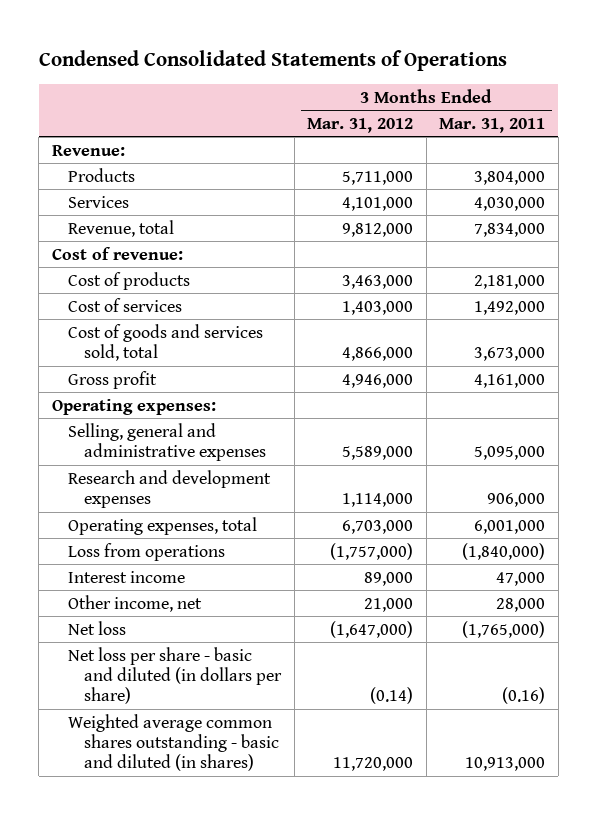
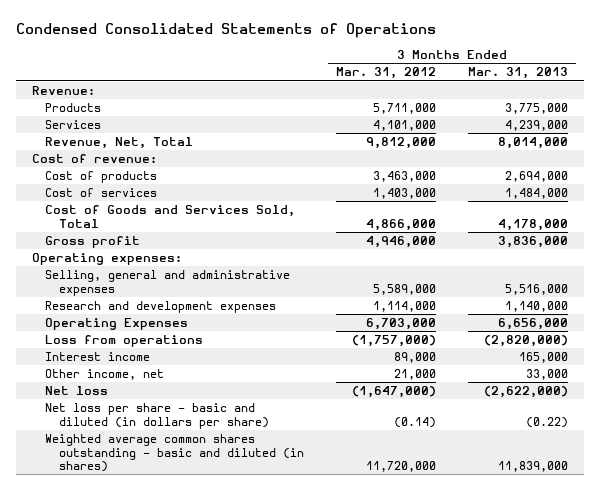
[439,117,546,133] Mar. 31, 2011 -> none
none -> [468,67,569,80] Mar. 31, 2013
[68,219,175,237] Revenue, total -> [45,137,194,150] Revenue, Net, Total
[68,323,264,362] Cost of goods and services sold, total -> [45,205,296,228] Cost of Goods and Services Sold, Total
[68,516,258,535] Operating expenses, total -> [45,318,189,331] Operating Expenses

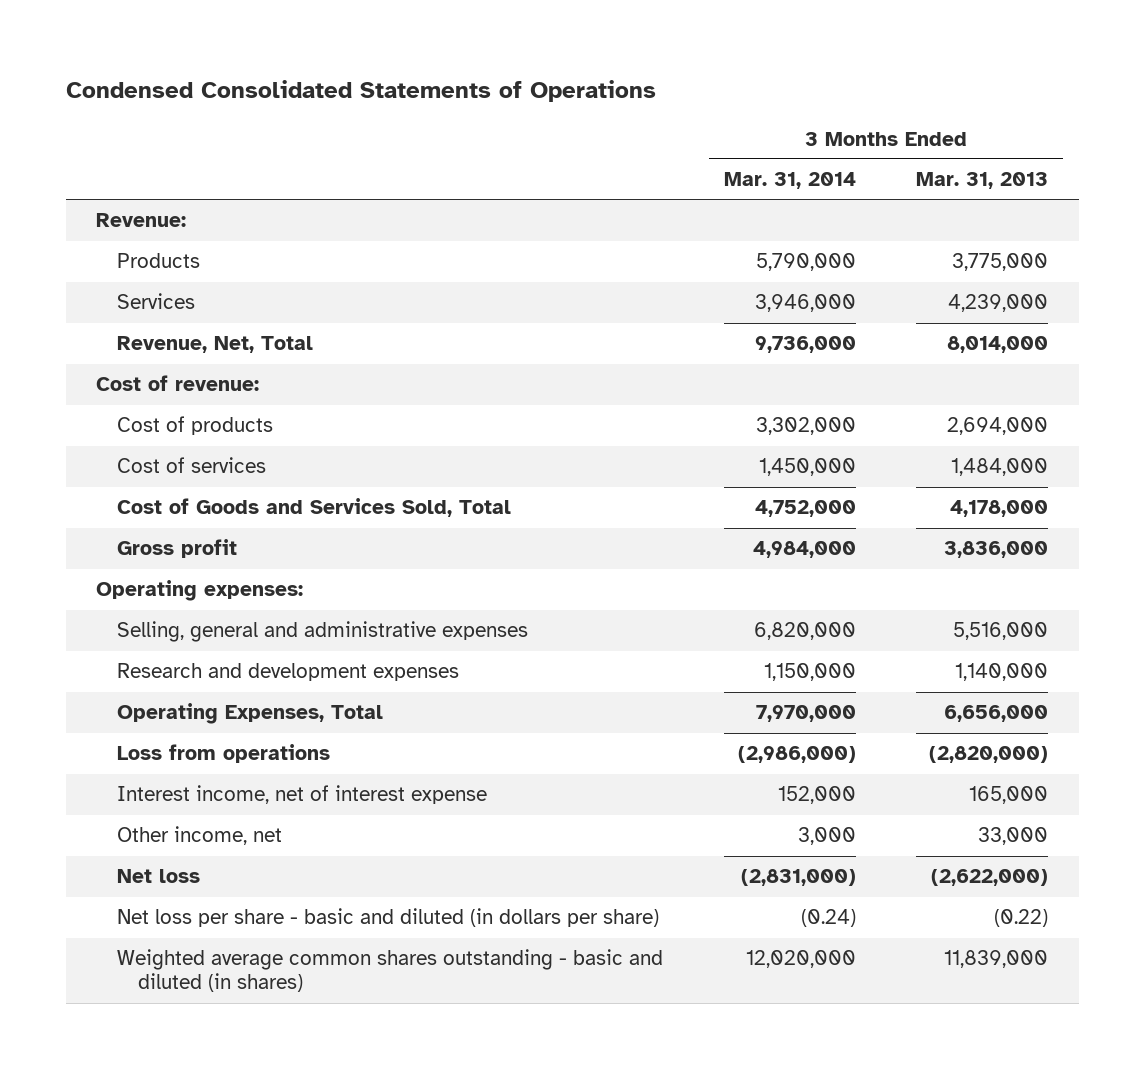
[335,67,436,80] Mar. 31, 2012 -> none
none -> [723,172,856,190] Mar. 31, 2014
[45,318,189,331] Operating Expenses -> [117,703,384,725] Operating Expenses, Total
[45,352,151,362] Interest income -> [117,785,488,805] Interest income, net of interest expense

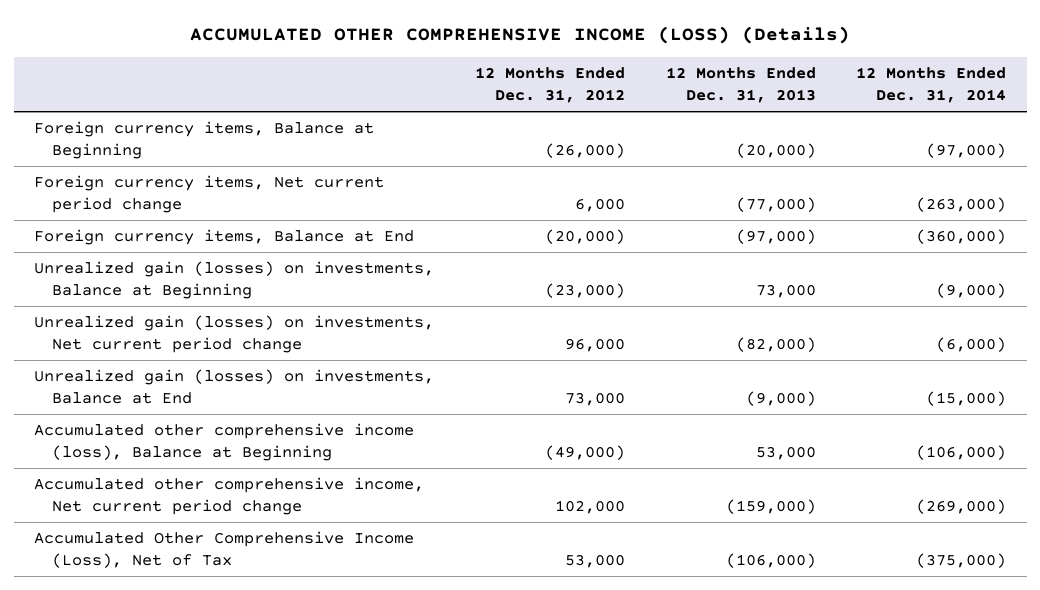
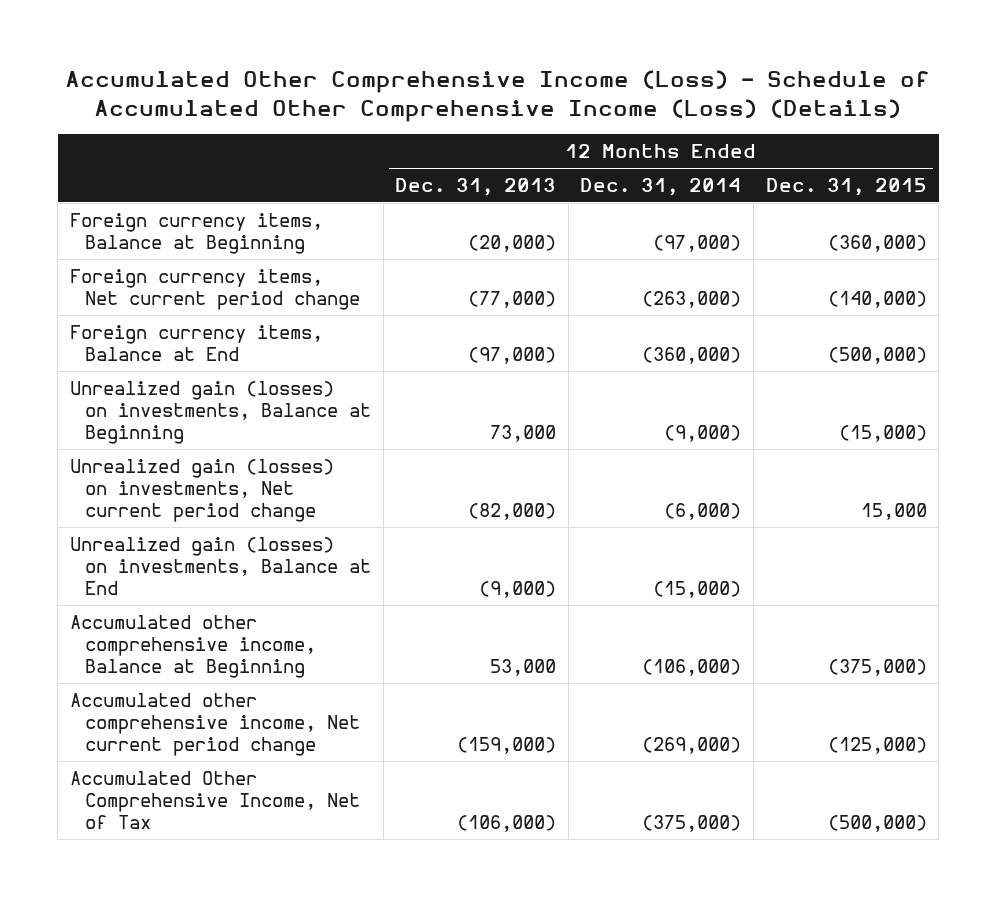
[190,26,851,45] ACCUMULATED OTHER COMPREHENSIVE INCOME (LOSS) (Details) -> [65,69,931,122] Accumulated Other Comprehensive Income (Loss) - Schedule of Accumulated Other Comprehensive Income (Loss) (Details)
[474,67,625,104] 12 Months Ended Dec. 31, 2012 -> none
none -> [765,178,927,197] Dec. 31, 2015
[34,423,415,462] Accumulated other comprehensive income (loss), Balance at Beginning -> [69,614,316,679] Accumulated other comprehensive income, Balance at Beginning
[34,531,415,569] Accumulated Other Comprehensive Income (Loss), Net of Tax -> [69,770,360,830] Accumulated Other Comprehensive Income, Net of Tax

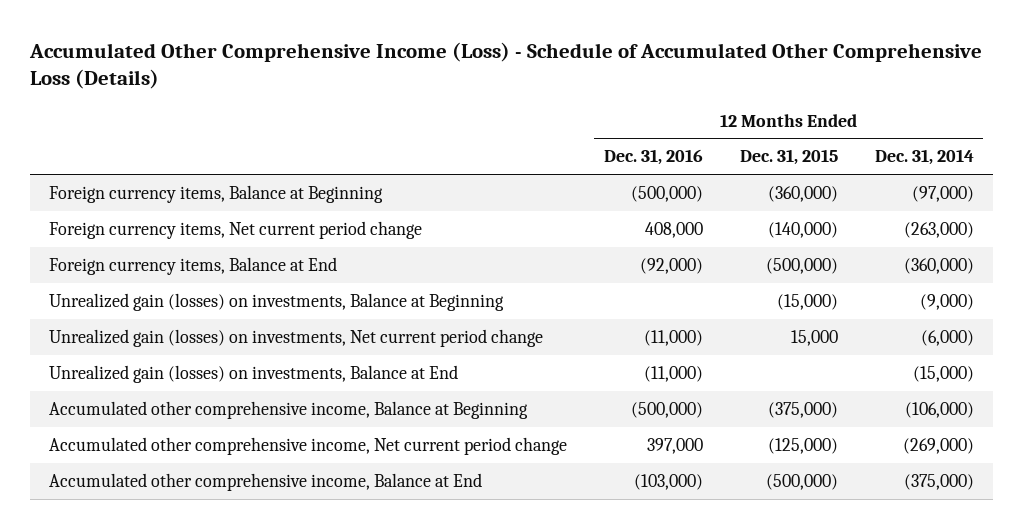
[65,69,931,122] Accumulated Other Comprehensive Income (Loss) - Schedule of Accumulated Other Comprehensive Income (Loss) (Details) -> [28,41,982,90] Accumulated Other Comprehensive Income (Loss) - Schedule of Accumulated Other Comprehensive Loss (Details)
[395,178,557,197] Dec. 31, 2013 -> none
none -> [603,149,703,166] Dec. 31, 2016
[69,770,360,830] Accumulated Other Comprehensive Income, Net of Tax -> [48,472,482,491] Accumulated other comprehensive income, Balance at End

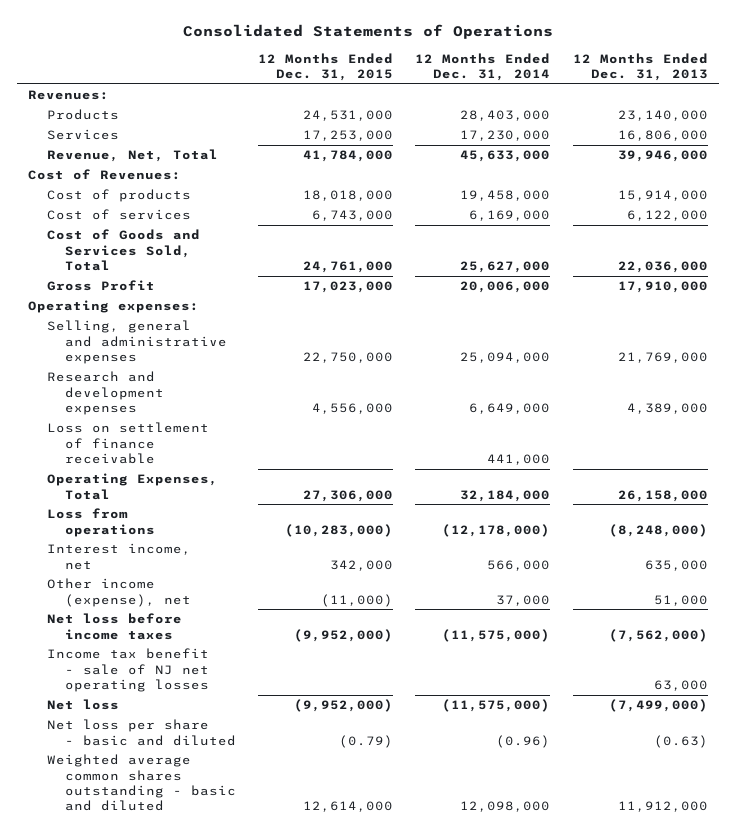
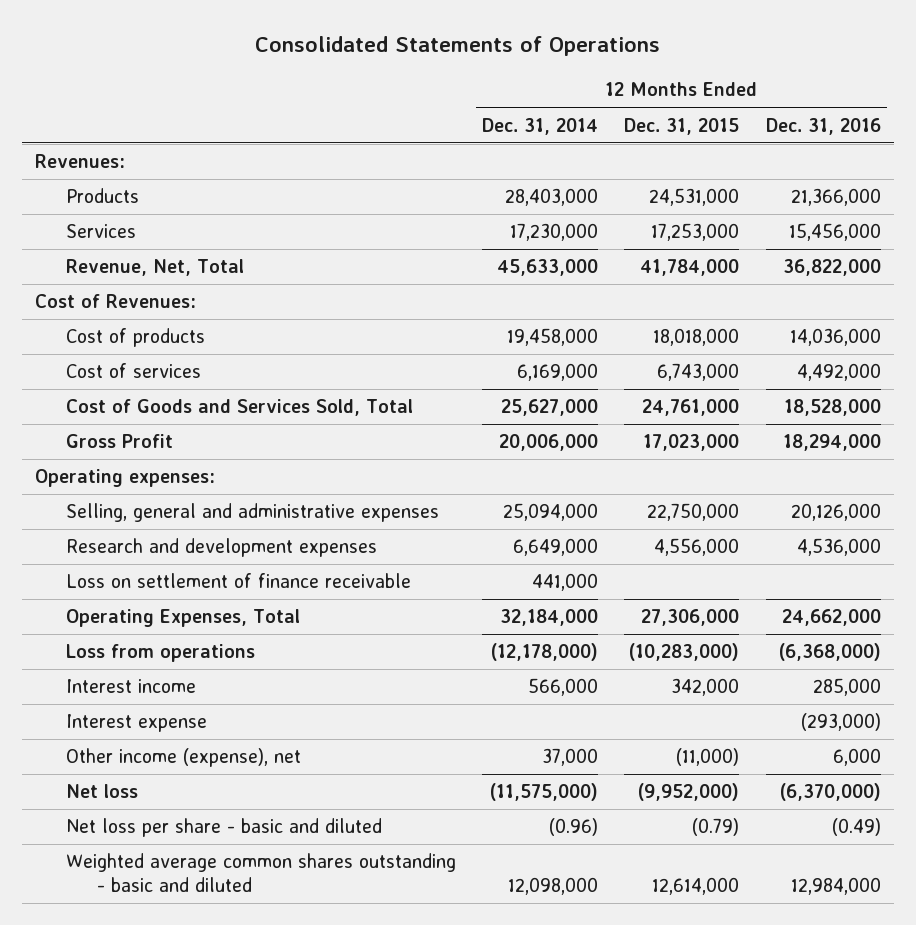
[572,52,708,82] 12 Months Ended Dec. 31, 2013 -> none
none -> [765,117,881,135] Dec. 31, 2016
[46,543,191,570] Interest income, net -> [65,679,196,694] Interest income
none -> [65,714,207,733] Interest expense
[46,613,182,640] Net loss before income taxes -> none
[46,648,210,692] Income tax benefit - sale of NJ net operating losses -> none

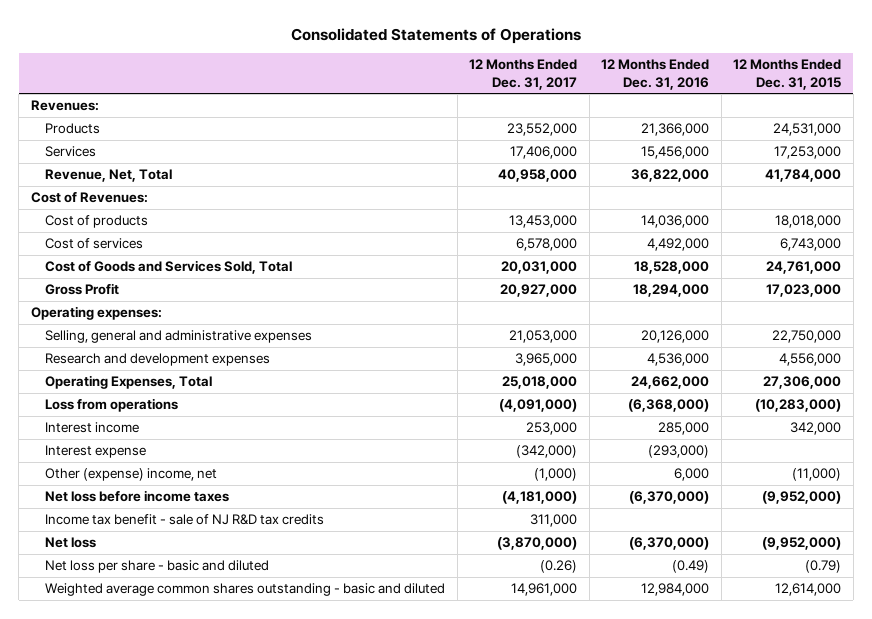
[482,117,599,135] Dec. 31, 2014 -> none
none -> [469,59,578,90] 12 Months Ended Dec. 31, 2017
[65,573,411,589] Loss on settlement of finance receivable -> none
[65,748,301,768] Other income (expense), net -> [45,468,218,482] Other (expense) income, net
none -> [45,490,230,503] Net loss before income taxes
none -> [45,514,325,526] Income tax benefit - sale of NJ R&D tax credits

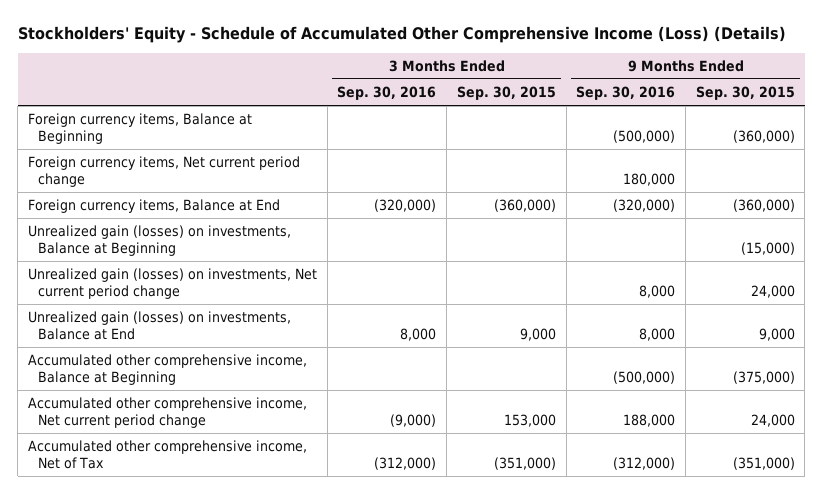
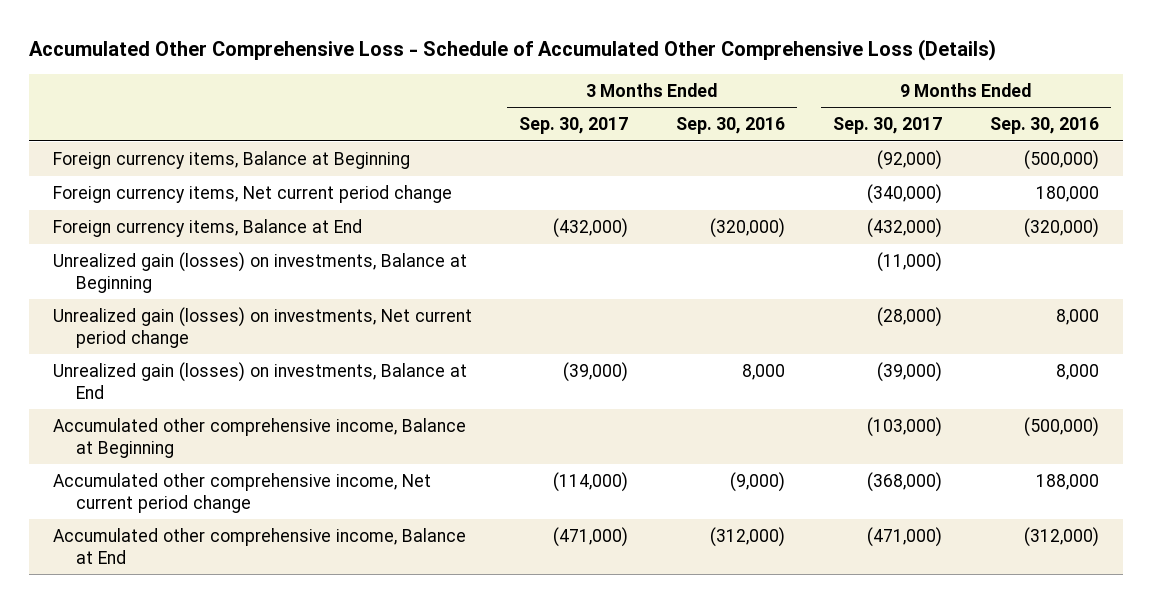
[17,25,786,43] Stockholders' Equity - Schedule of Accumulated Other Comprehensive Income (Loss) (Details) -> [28,38,996,61] Accumulated Other Comprehensive Loss - Schedule of Accumulated Other Comprehensive Loss (Details)
[456,86,556,101] Sep. 30, 2015 -> none
[695,86,795,101] Sep. 30, 2015 -> none
none -> [519,117,629,135] Sep. 30, 2017
none -> [833,117,943,135] Sep. 30, 2017
[27,440,307,470] Accumulated other comprehensive income, Net of Tax -> [52,528,466,564] Accumulated other comprehensive income, Balance at End

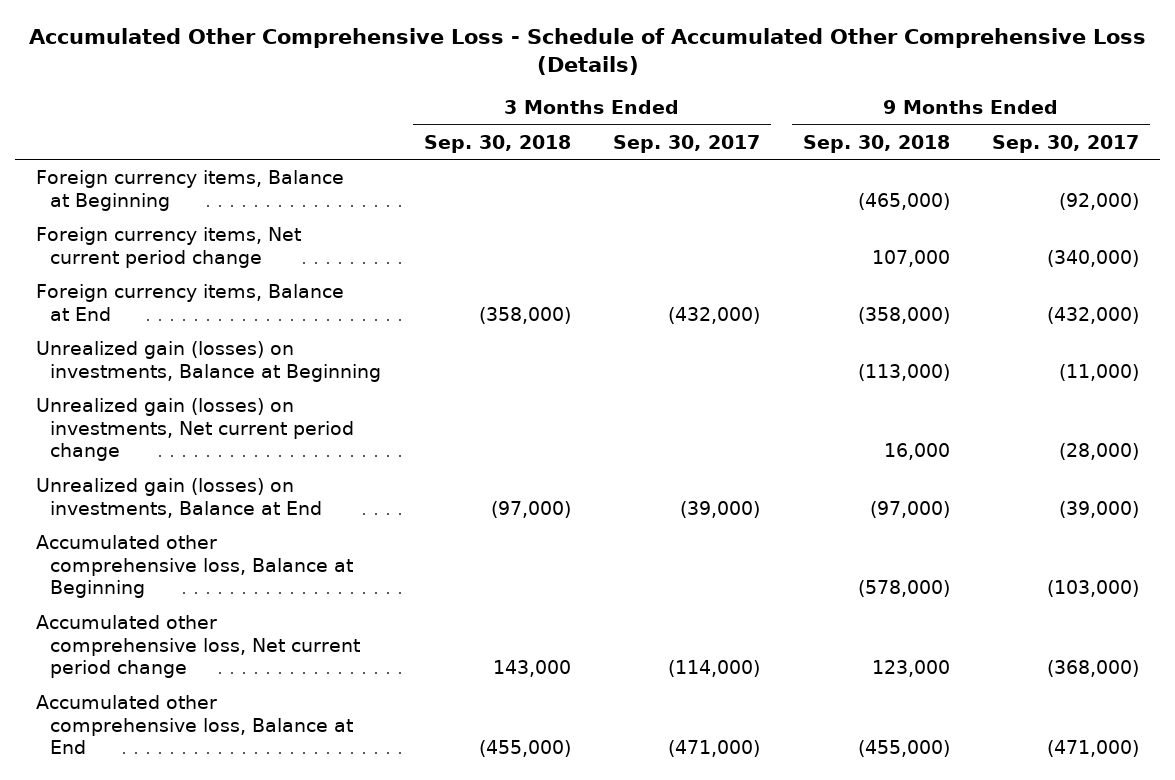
[676,117,786,135] Sep. 30, 2016 -> none
[990,117,1100,135] Sep. 30, 2016 -> none
none -> [423,134,571,153] Sep. 30, 2018
none -> [802,134,950,153] Sep. 30, 2018
[52,418,466,458] Accumulated other comprehensive income, Balance at Beginning -> [36,534,354,599] Accumulated other comprehensive loss, Balance at Beginning
[52,473,431,513] Accumulated other comprehensive income, Net current period change -> [36,614,361,679] Accumulated other comprehensive loss, Net current period change
[52,528,466,564] Accumulated other comprehensive income, Balance at End -> [36,694,354,755] Accumulated other comprehensive loss, Balance at End

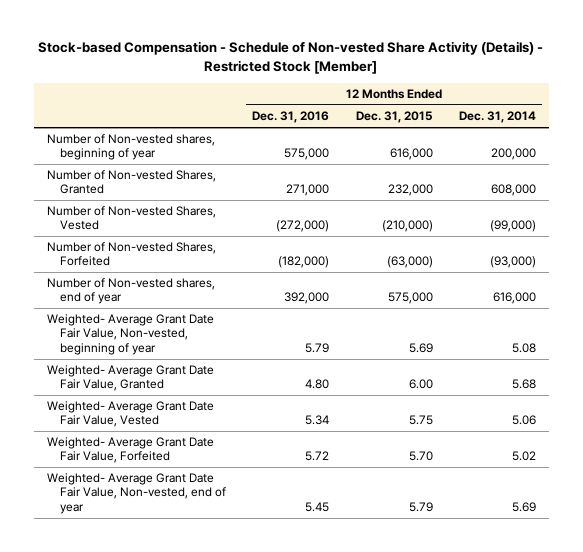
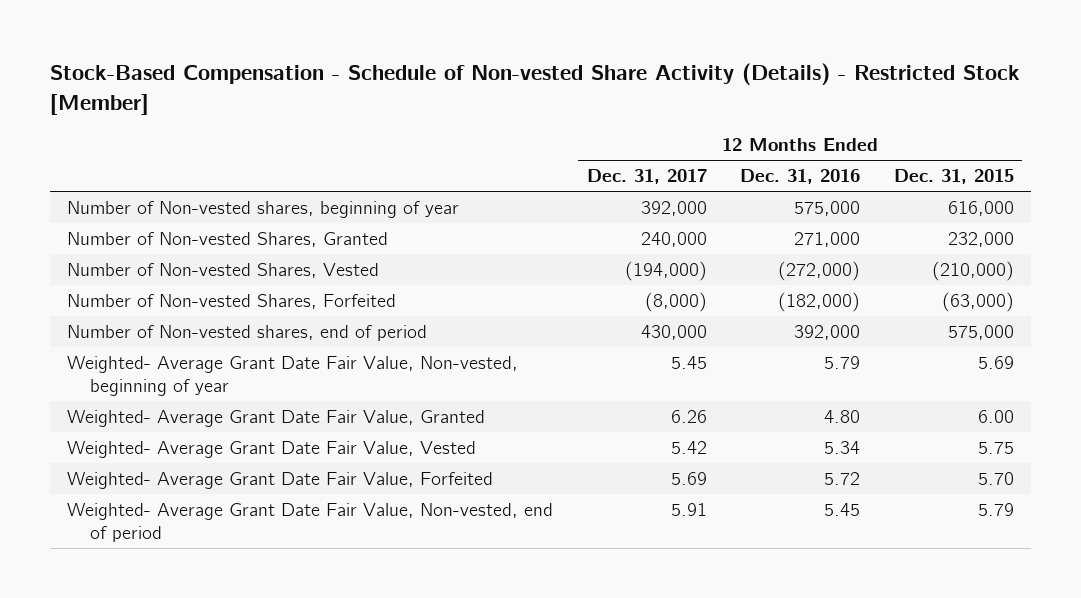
[38,41,544,74] Stock-based Compensation - Schedule of Non-vested Share Activity (Details) - Restricted Stock [Member] -> [50,62,1021,115] Stock-Based Compensation - Schedule of Non-vested Share Activity (Details) - Restricted Stock [Member]
[458,111,536,124] Dec. 31, 2014 -> none
none -> [586,169,707,185] Dec. 31, 2017
[46,278,215,305] Number of Non-vested shares, end of year -> [67,325,428,342] Number of Non-vested shares, end of period
[46,473,227,514] Weighted- Average Grant Date Fair Value, Non-vested, end of year -> [67,503,554,543] Weighted- Average Grant Date Fair Value, Non-vested, end of period

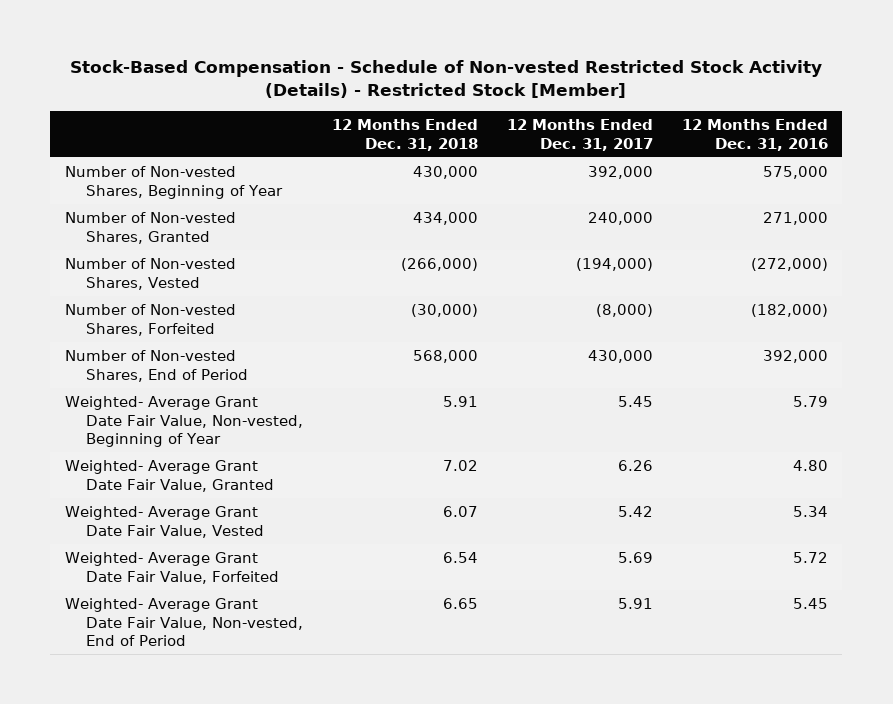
[50,62,1021,115] Stock-Based Compensation - Schedule of Non-vested Share Activity (Details) - Restricted Stock [Member] -> [70,60,823,99] Stock-Based Compensation - Schedule of Non-vested Restricted Stock Activity (Details) - Restricted Stock [Member]
[893,169,1014,185] Dec. 31, 2015 -> none
none -> [331,119,478,151] 12 Months Ended Dec. 31, 2018
[67,201,460,219] Number of Non-vested shares, beginning of year -> [64,165,284,199] Number of Non-vested Shares, Beginning of Year
[67,325,428,342] Number of Non-vested shares, end of period -> [64,349,249,382] Number of Non-vested Shares, End of Period
[67,356,519,397] Weighted- Average Grant Date Fair Value, Non-vested, beginning of year -> [64,395,304,448] Weighted- Average Grant Date Fair Value, Non-vested, Beginning of Year
[67,503,554,543] Weighted- Average Grant Date Fair Value, Non-vested, end of period -> [64,597,304,647] Weighted- Average Grant Date Fair Value, Non-vested, End of Period

